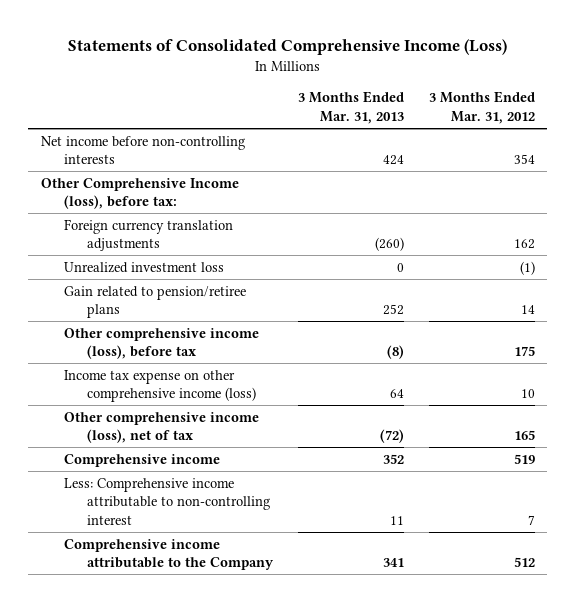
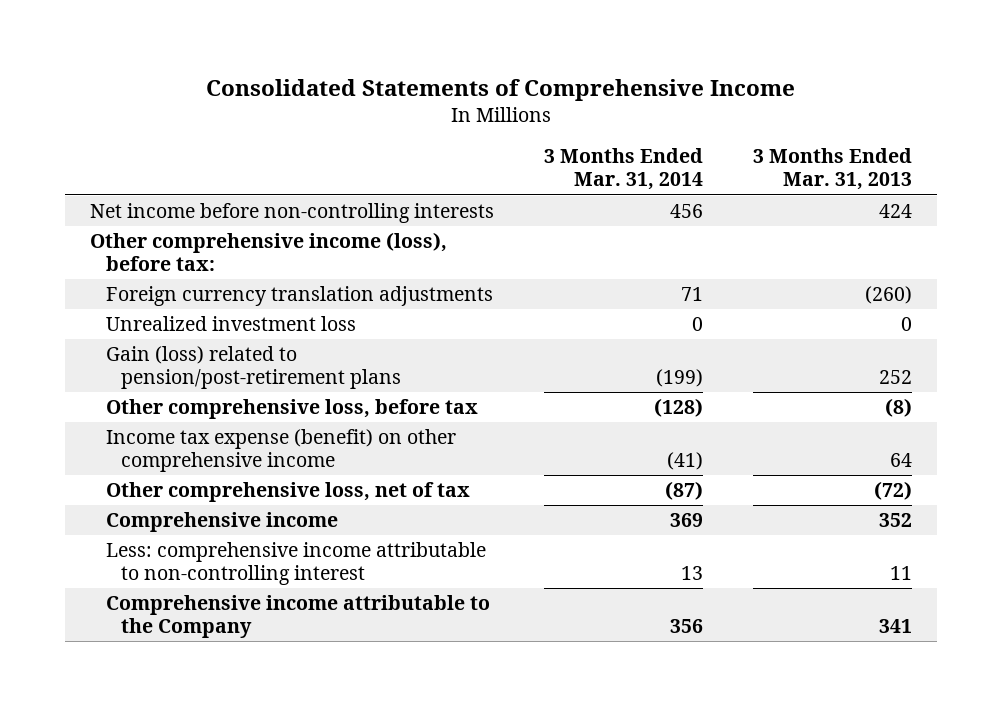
[67,39,507,56] Statements of Consolidated Comprehensive Income (Loss) -> [206,78,796,101] Consolidated Statements of Comprehensive Income
[428,91,535,125] 3 Months Ended Mar. 31, 2012 -> none
none -> [544,148,704,191] 3 Months Ended Mar. 31, 2014
[40,177,239,210] Other Comprehensive Income (loss), before tax: -> [90,232,448,272] Other comprehensive income (loss), before tax:
[63,285,246,319] Gain related to pension/retiree plans -> [105,346,401,390] Gain (loss) related to pension/post-retirement plans
[63,327,259,360] Other comprehensive income (loss), before tax -> [105,399,478,420] Other comprehensive loss, before tax
[63,369,257,403] Income tax expense on other comprehensive income (loss) -> [105,429,456,473] Income tax expense (benefit) on other comprehensive income
[63,411,259,444] Other comprehensive income (loss), net of tax -> [105,482,470,503] Other comprehensive loss, net of tax
[63,477,271,526] Less: Comprehensive income attributable to non-controlling interest -> [105,542,486,586] Less: comprehensive income attributable to non-controlling interest

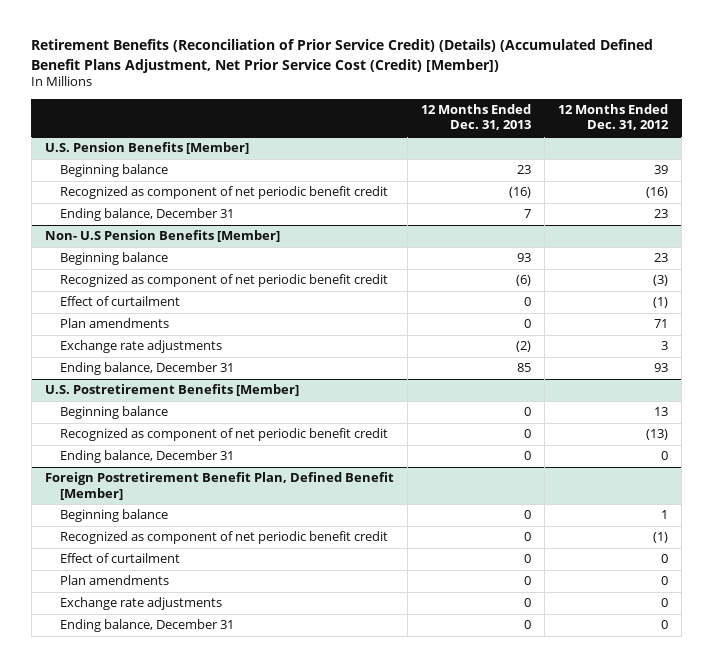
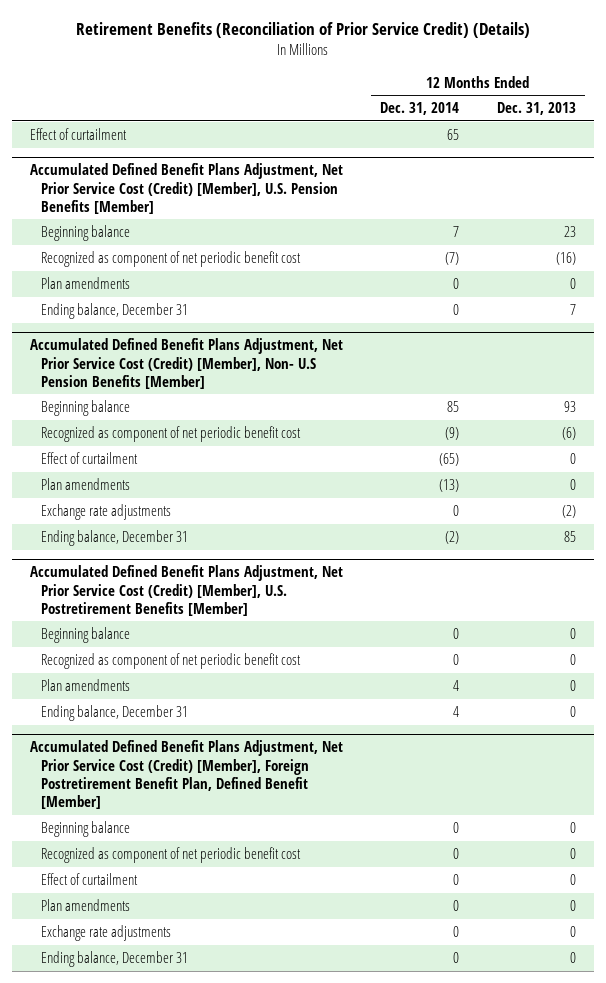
[31,39,654,73] Retirement Benefits (Reconciliation of Prior Service Credit) (Details) (Accumulated Defined Benefit Plans Adjustment, Net Prior Service Cost (Credit) [Member]) -> [75,21,530,38] Retirement Benefits (Reconciliation of Prior Service Credit) (Details)
[558,104,670,131] 12 Months Ended Dec. 31, 2012 -> none
none -> [380,102,460,116] Dec. 31, 2014
[44,142,249,155] U.S. Pension Benefits [Member] -> none
none -> [30,128,128,141] Effect of curtailment
none -> [30,163,344,214] Accumulated Defined Benefit Plans Adjustment, Net Prior Service Cost (Credit) [Member], U.S. Pension Benefits [Member]
[59,186,388,200] Recognized as component of net periodic benefit credit -> [41,251,302,268] Recognized as component of net periodic benefit cost
none -> [41,277,131,290] Plan amendments
[44,230,280,243] Non- U.S Pension Benefits [Member] -> none
none -> [30,338,344,389] Accumulated Defined Benefit Plans Adjustment, Net Prior Service Cost (Credit) [Member], Non- U.S Pension Benefits [Member]
[59,274,388,288] Recognized as component of net periodic benefit credit -> [41,426,302,443] Recognized as component of net periodic benefit cost
[44,384,299,397] U.S. Postretirement Benefits [Member] -> none
none -> [30,565,344,616] Accumulated Defined Benefit Plans Adjustment, Net Prior Service Cost (Credit) [Member], U.S. Postretirement Benefits [Member]
[59,428,388,442] Recognized as component of net periodic benefit credit -> [41,653,302,670] Recognized as component of net periodic benefit cost
none -> [41,679,131,692] Plan amendments
[44,472,394,500] Foreign Postretirement Benefit Plan, Defined Benefit [Member] -> none
none -> [30,740,344,810] Accumulated Defined Benefit Plans Adjustment, Net Prior Service Cost (Credit) [Member], Foreign Postretirement Benefit Plan, Defined Benefit [Member]
[59,531,388,545] Recognized as component of net periodic benefit credit -> [41,847,302,864] Recognized as component of net periodic benefit cost

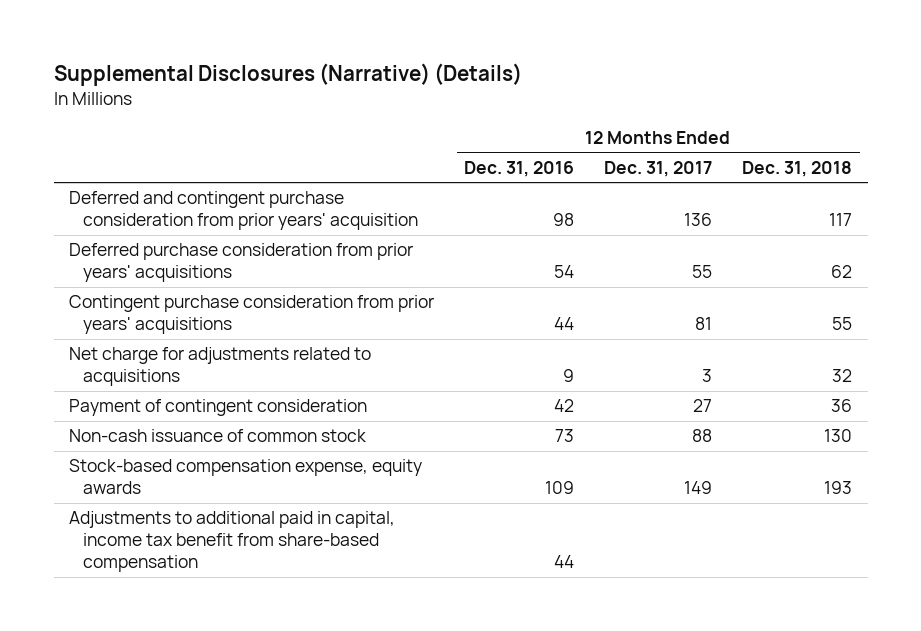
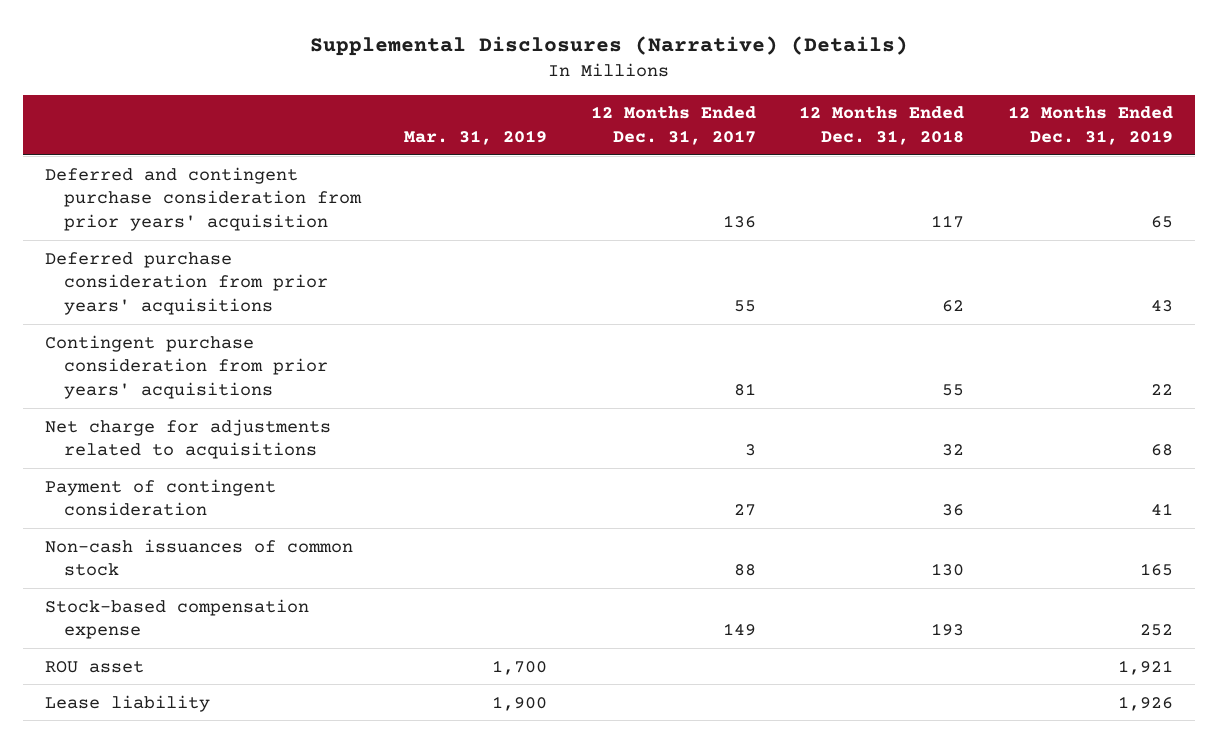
[464,160,575,177] Dec. 31, 2016 -> none
none -> [404,130,548,146] Mar. 31, 2019
none -> [1007,106,1173,146] 12 Months Ended Dec. 31, 2019
[68,511,395,573] Adjustments to additional paid in capital, income tax benefit from share-based compensation -> none
[68,429,367,443] Non-cash issuance of common stock -> [44,538,353,577] Non-cash issuances of common stock
[68,459,422,495] Stock-based compensation expense, equity awards -> [44,598,309,640] Stock-based compensation expense
none -> [44,660,144,673] ROU asset
none -> [44,694,210,712] Lease liability

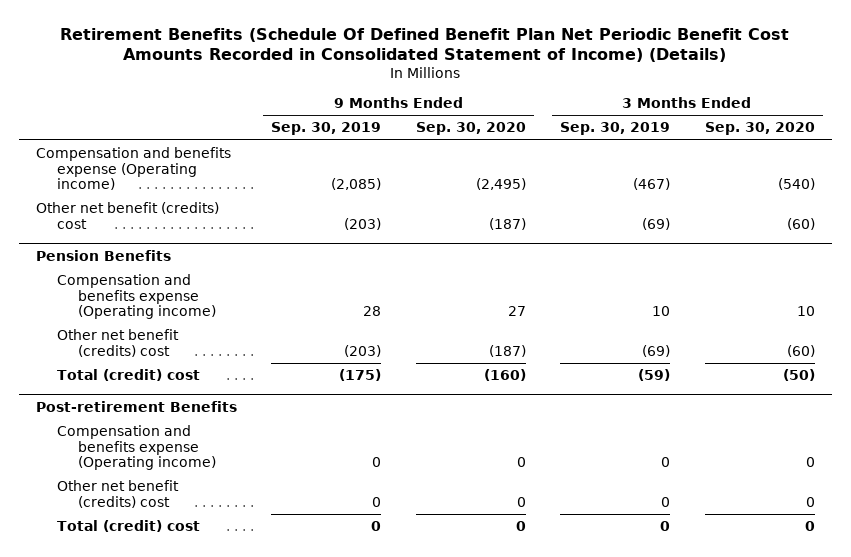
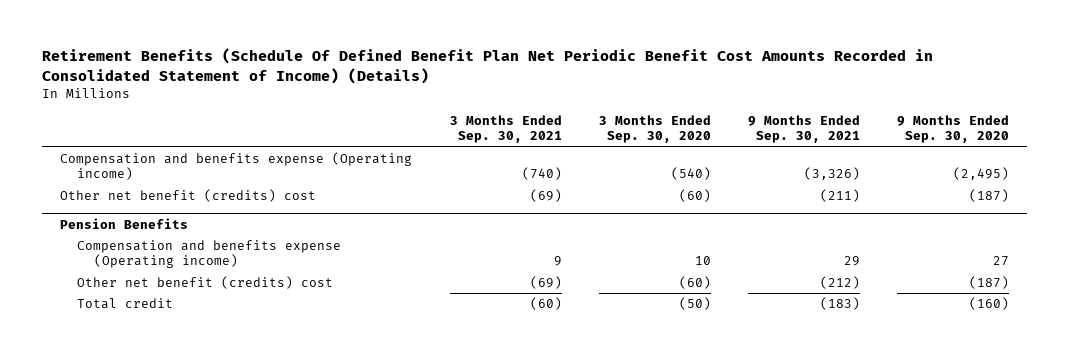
[271,122,382,136] Sep. 30, 2019 -> none
[560,122,671,136] Sep. 30, 2019 -> none
none -> [449,115,562,144] 3 Months Ended Sep. 30, 2021
none -> [747,115,860,144] 9 Months Ended Sep. 30, 2021
[36,400,238,412] Post-retirement Benefits -> none
[57,424,216,471] Compensation and benefits expense (Operating income) -> none
[57,479,180,508] Other net benefit (credits) cost -> none
[57,519,201,532] Total (credit) cost -> none
[57,368,201,381] Total (credit) cost -> [77,298,174,310] Total credit

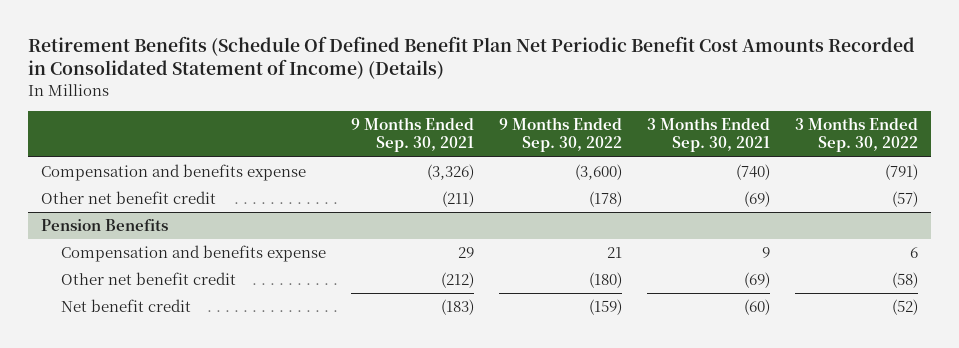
[598,115,711,144] 3 Months Ended Sep. 30, 2020 -> none
[896,115,1009,144] 9 Months Ended Sep. 30, 2020 -> none
none -> [498,117,622,153] 9 Months Ended Sep. 30, 2022
none -> [795,117,919,153] 3 Months Ended Sep. 30, 2022
[60,152,413,181] Compensation and benefits expense (Operating income) -> [40,164,306,182] Compensation and benefits expense
[60,189,317,203] Other net benefit (credits) cost -> [40,191,216,205] Other net benefit credit
[77,240,342,269] Compensation and benefits expense (Operating income) -> [60,245,326,263] Compensation and benefits expense
[77,276,334,290] Other net benefit (credits) cost -> [60,272,236,286] Other net benefit credit
[77,298,174,310] Total credit -> [60,299,191,313] Net benefit credit

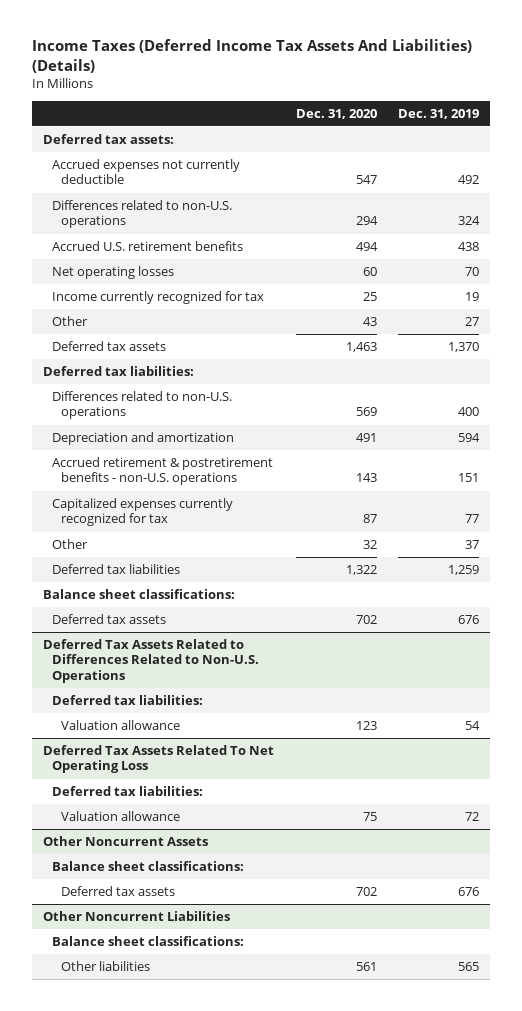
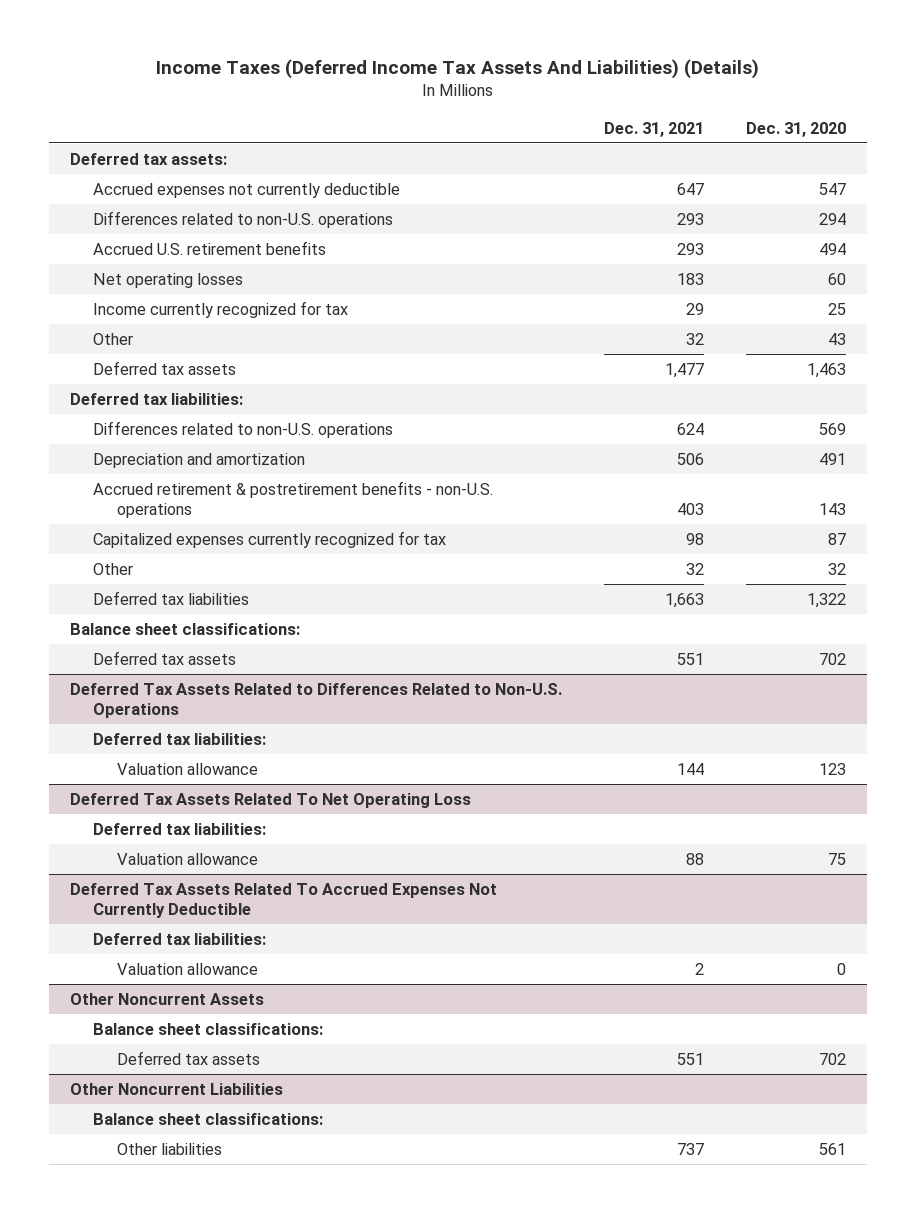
[398,108,480,119] Dec. 31, 2019 -> none
none -> [603,121,704,137] Dec. 31, 2021
none -> [69,882,497,918] Deferred Tax Assets Related To Accrued Expenses Not Currently Deductible
none -> [93,932,267,945] Deferred tax liabilities:
none -> [116,962,258,975] Valuation allowance

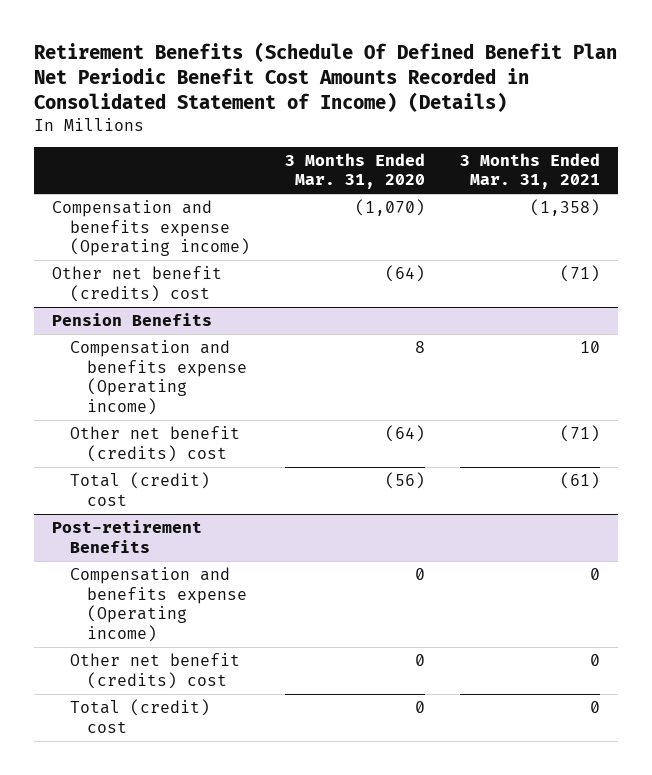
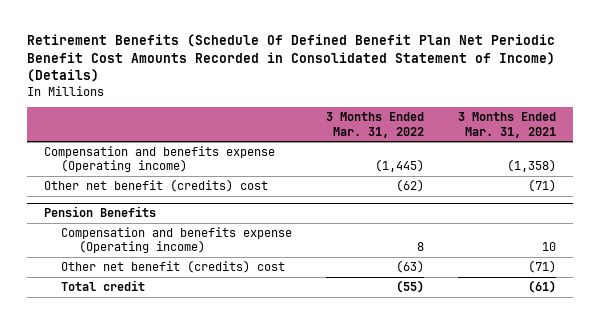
[284,152,425,190] 3 Months Ended Mar. 31, 2020 -> none
none -> [326,112,425,138] 3 Months Ended Mar. 31, 2022
[52,520,203,553] Post-retirement Benefits -> none
[69,567,248,643] Compensation and benefits expense (Operating income) -> none
[69,653,240,689] Other net benefit (credits) cost -> none
[69,699,210,733] Total (credit) cost -> none
[69,472,210,506] Total (credit) cost -> [61,280,146,292] Total credit

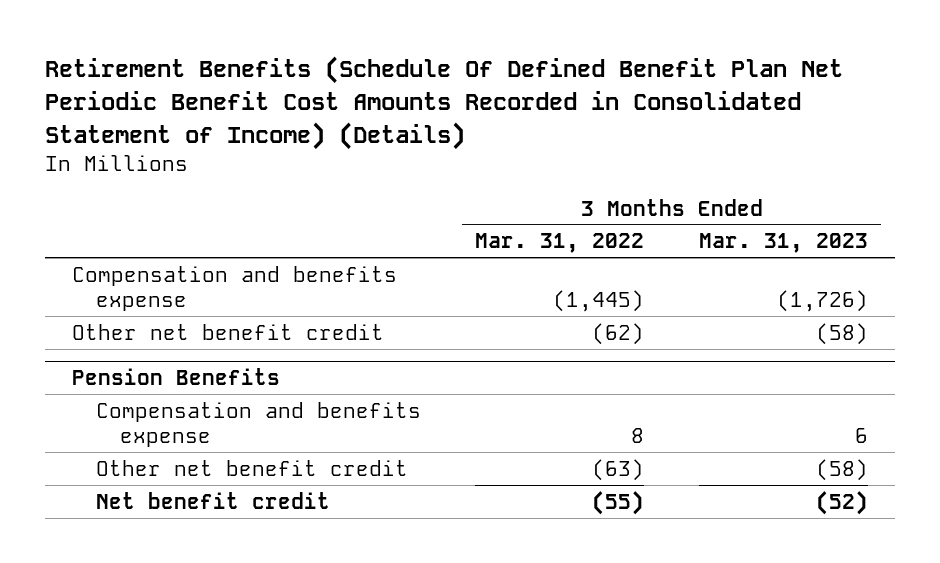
[457,112,556,138] 3 Months Ended Mar. 31, 2021 -> none
none -> [698,233,868,254] Mar. 31, 2023
[43,146,275,173] Compensation and benefits expense (Operating income) -> [72,265,398,311] Compensation and benefits expense
[43,179,268,193] Other net benefit (credits) cost -> [72,323,385,340] Other net benefit credit
[61,227,293,254] Compensation and benefits expense (Operating income) -> [95,401,421,447] Compensation and benefits expense
[61,260,286,274] Other net benefit (credits) cost -> [95,459,408,476] Other net benefit credit
[61,280,146,292] Total credit -> [95,491,330,509] Net benefit credit

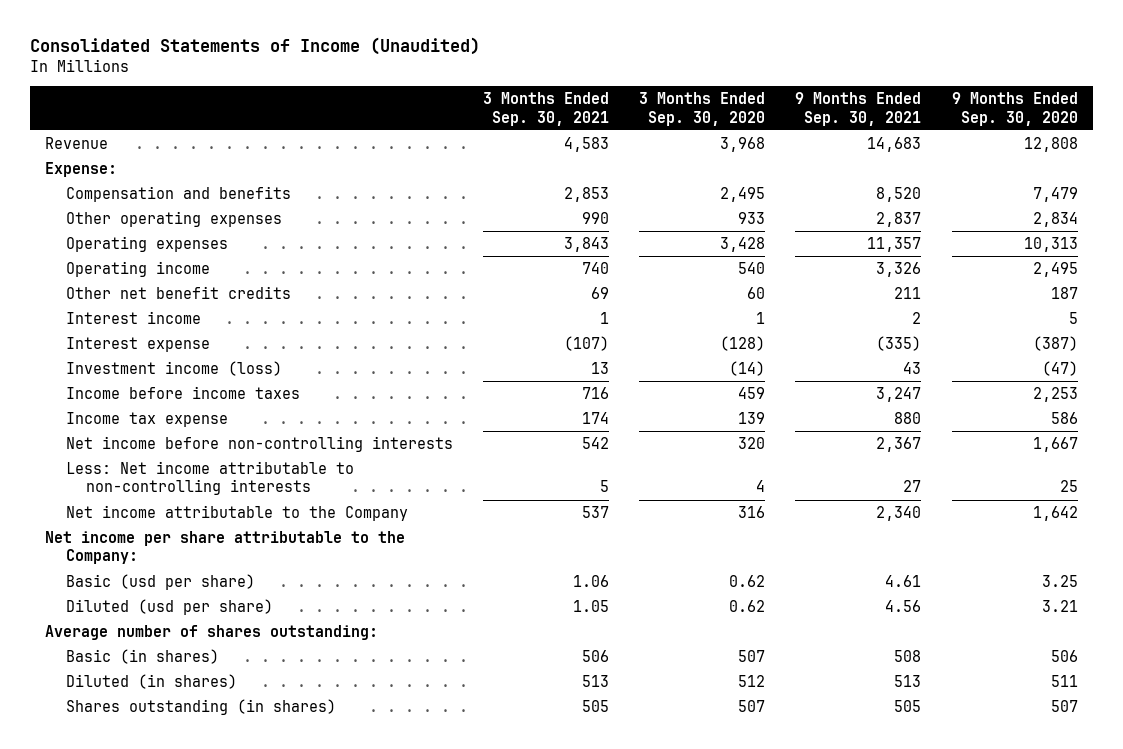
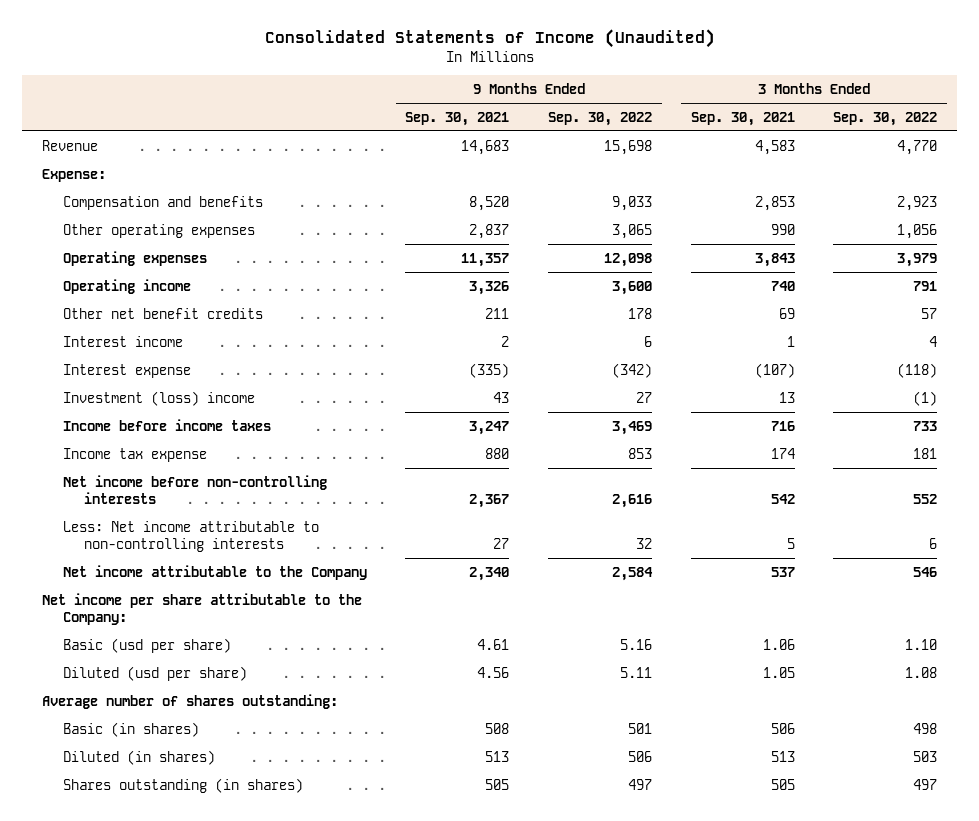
[639,92,766,126] 3 Months Ended Sep. 30, 2020 -> none
[951,92,1078,126] 9 Months Ended Sep. 30, 2020 -> none
none -> [548,111,653,126] Sep. 30, 2022
none -> [833,111,938,126] Sep. 30, 2022
[65,361,282,377] Investment income (loss) -> [62,390,255,406] Investment (loss) income

